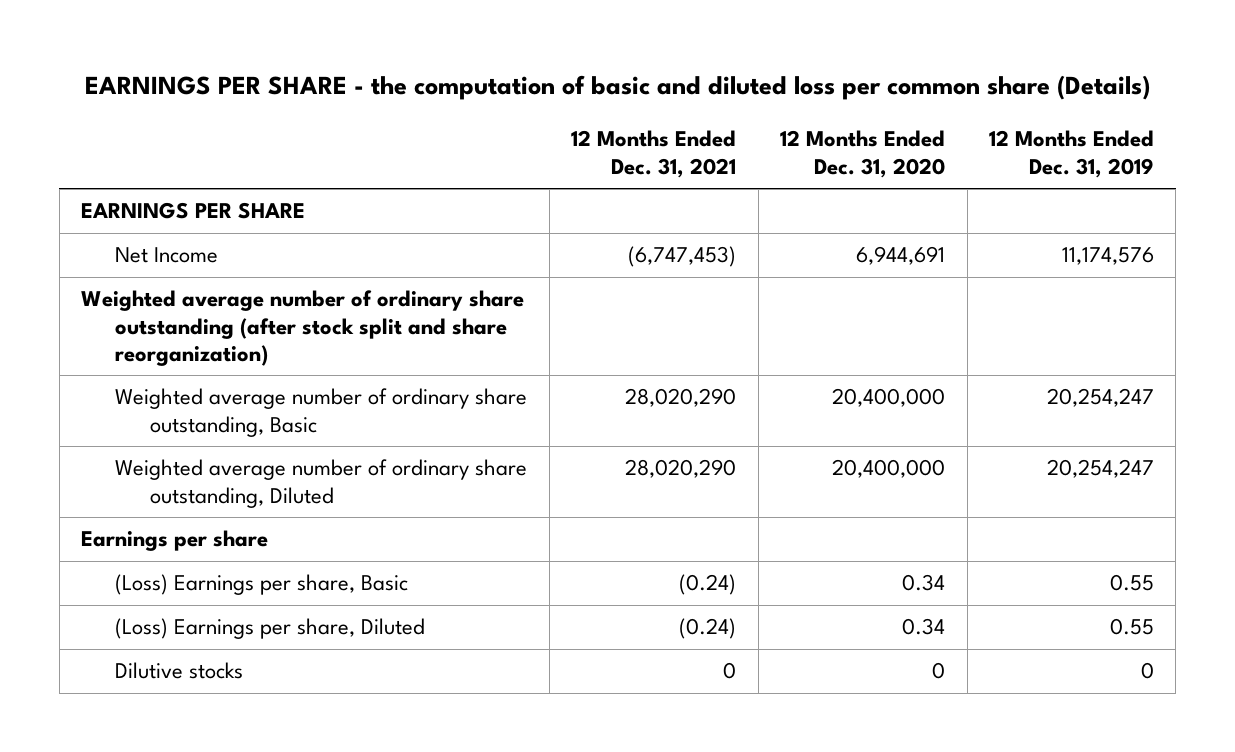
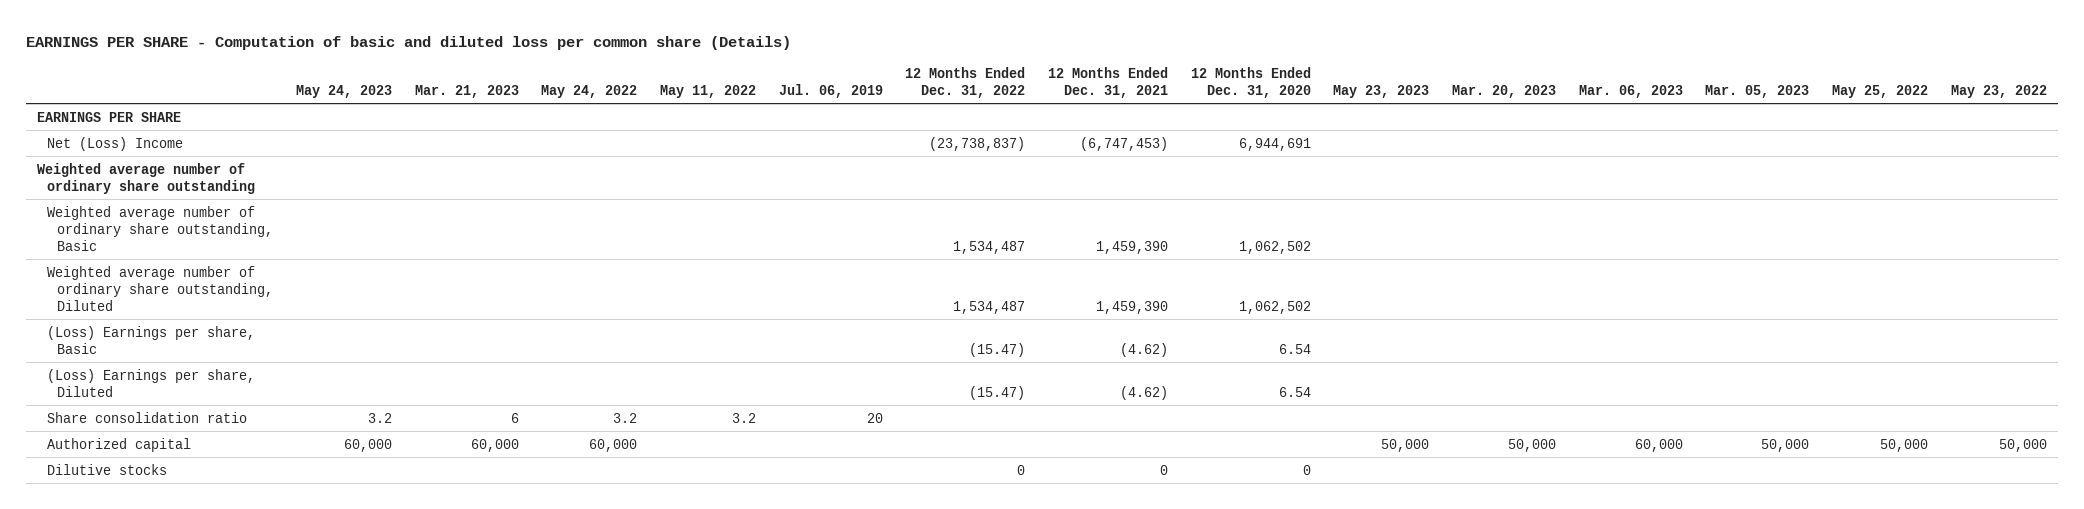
[84,75,1150,101] EARNINGS PER SHARE - the computation of basic and diluted loss per common share (Details) -> [26,35,792,50] EARNINGS PER SHARE - Computation of basic and diluted loss per common share (Details)
[989,130,1155,178] 12 Months Ended Dec. 31, 2019 -> none
none -> [296,84,393,98] May 24, 2023
none -> [414,84,519,98] Mar. 21, 2023
none -> [541,84,638,98] May 24, 2022
none -> [660,84,757,98] May 11, 2022
none -> [778,83,883,98] Jul. 06, 2019
none -> [905,66,1026,98] 12 Months Ended Dec. 31, 2022
none -> [1333,84,1430,98] May 23, 2023
none -> [1452,84,1557,98] Mar. 20, 2023
none -> [1578,84,1683,98] Mar. 06, 2023
none -> [1705,84,1810,98] Mar. 05, 2023
none -> [1832,84,1929,98] May 25, 2022
none -> [1950,84,2047,98] May 23, 2022
[81,530,269,552] Earnings per share -> none
[115,247,219,264] Net Income -> [47,136,184,151] Net (Loss) Income
[81,290,525,366] Weighted average number of ordinary share outstanding (after stock split and share reorganization) -> [37,162,256,194] Weighted average number of ordinary share outstanding
[625,388,737,408] 28,020,290 -> [1096,240,1169,254] 1,459,390
[832,388,946,408] 20,400,000 -> [1238,240,1311,254] 1,062,502
[625,459,737,479] 28,020,290 -> [1096,300,1169,314] 1,459,390
[832,459,946,479] 20,400,000 -> [1238,300,1311,314] 1,062,502
[679,574,737,596] (0.24) -> [1120,342,1169,357] (4.62)
[902,574,946,592] 0.34 -> [1278,343,1311,354] 6.54
[679,618,737,640] (0.24) -> [1120,385,1169,400] (4.62)
[902,618,946,636] 0.34 -> [1278,386,1311,397] 6.54
none -> [47,411,248,423] Share consolidation ratio
none -> [47,437,192,452] Authorized capital

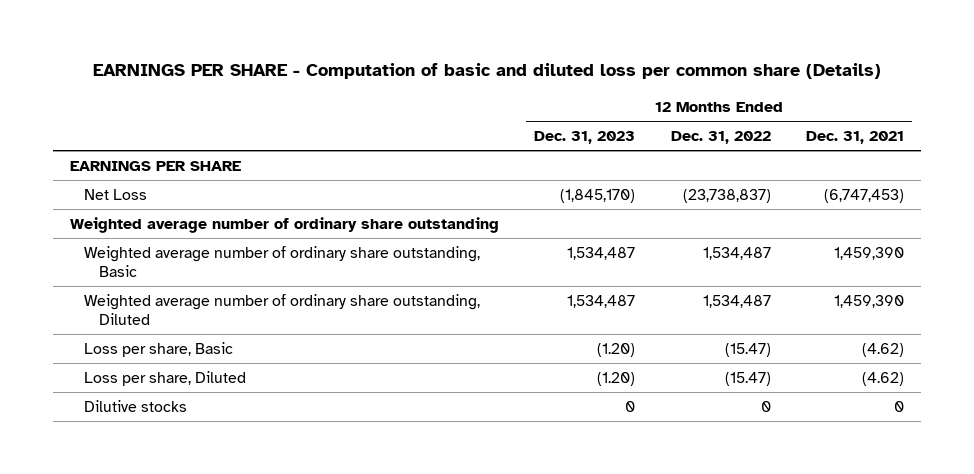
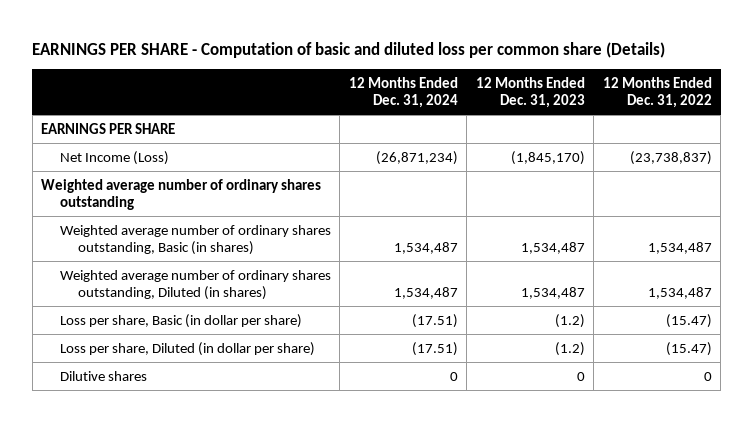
[805,130,904,144] Dec. 31, 2021 -> none
none -> [348,76,458,109] 12 Months Ended Dec. 31, 2024
[84,188,148,200] Net Loss -> [59,150,169,165] Net Income (Loss)
[70,216,500,233] Weighted average number of ordinary share outstanding -> [41,178,322,210] Weighted average number of ordinary shares outstanding
[84,245,481,277] Weighted average number of ordinary share outstanding, Basic -> [59,224,331,255] Weighted average number of ordinary shares outstanding, Basic (in shares)
[84,293,481,325] Weighted average number of ordinary share outstanding, Diluted -> [59,269,331,300] Weighted average number of ordinary shares outstanding, Diluted (in shares)
[84,341,234,357] Loss per share, Basic -> [59,313,302,328] Loss per share, Basic (in dollar per share)
[597,342,636,357] (1.20) -> [554,313,585,328] (1.2)
[84,370,247,386] Loss per share, Diluted -> [59,341,315,356] Loss per share, Diluted (in dollar per share)
[597,371,636,386] (1.20) -> [554,341,585,356] (1.2)
[84,399,188,412] Dilutive stocks -> [59,370,147,381] Dilutive shares

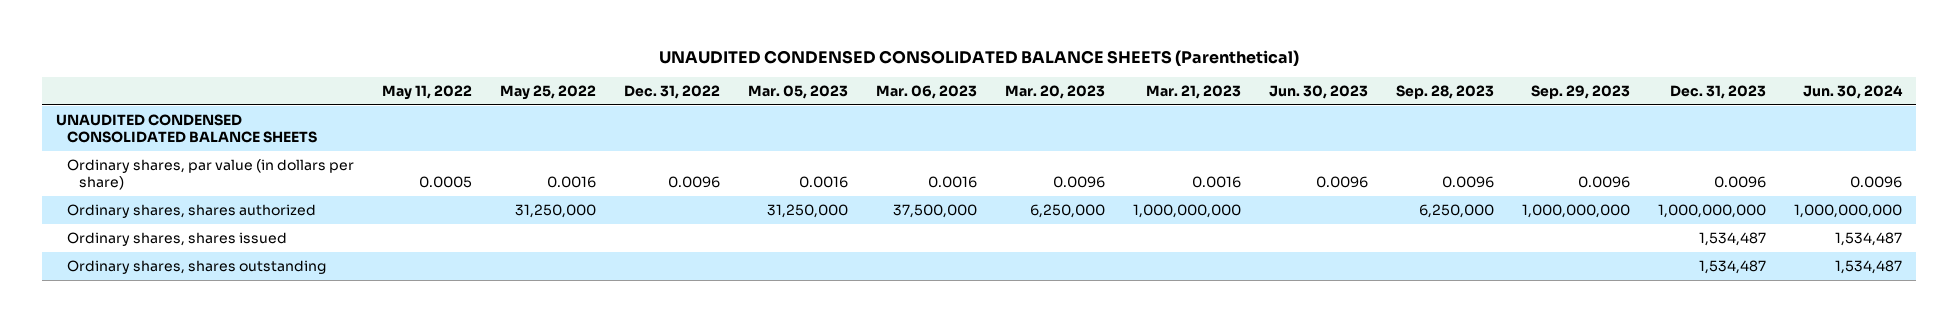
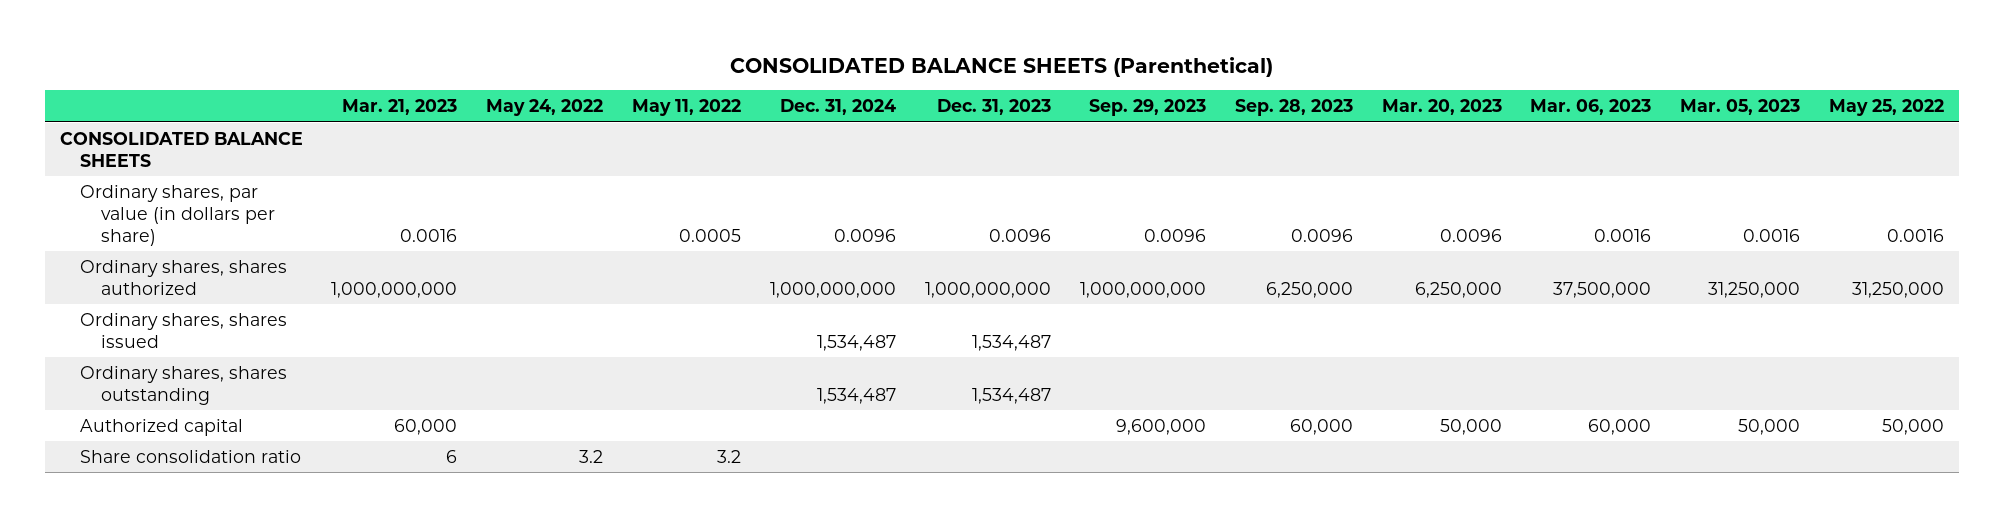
[658,50,1299,67] UNAUDITED CONDENSED CONSOLIDATED BALANCE SHEETS (Parenthetical) -> [729,56,1273,77] CONSOLIDATED BALANCE SHEETS (Parenthetical)
[624,85,721,100] Dec. 31, 2022 -> none
[1268,85,1368,100] Jun. 30, 2023 -> none
[1802,85,1903,100] Jun. 30, 2024 -> none
none -> [486,99,604,117] May 24, 2022
none -> [780,99,897,116] Dec. 31, 2024
[55,113,318,143] UNAUDITED CONDENSED CONSOLIDATED BALANCE SHEETS -> [59,131,303,167] CONSOLIDATED BALANCE SHEETS
none -> [80,418,244,436] Authorized capital
none -> [80,449,302,463] Share consolidation ratio

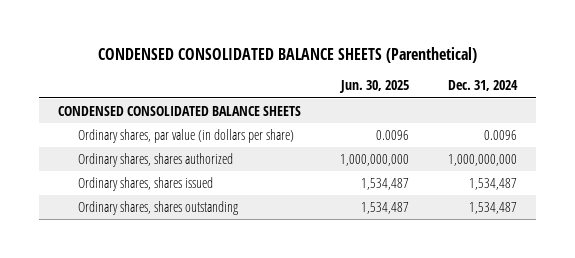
[729,56,1273,77] CONSOLIDATED BALANCE SHEETS (Parenthetical) -> [97,47,477,64] CONDENSED CONSOLIDATED BALANCE SHEETS (Parenthetical)
[342,99,458,116] Mar. 21, 2023 -> none
[486,99,604,117] May 24, 2022 -> none
[632,99,742,117] May 11, 2022 -> none
[936,99,1051,116] Dec. 31, 2023 -> none
[1088,99,1206,117] Sep. 29, 2023 -> none
[1234,99,1353,117] Sep. 28, 2023 -> none
[1381,99,1502,116] Mar. 20, 2023 -> none
[1530,99,1652,116] Mar. 06, 2023 -> none
[1680,99,1801,116] Mar. 05, 2023 -> none
[1829,99,1945,117] May 25, 2022 -> none
none -> [339,80,410,94] Jun. 30, 2025
[59,131,303,167] CONSOLIDATED BALANCE SHEETS -> [58,105,302,116] CONDENSED CONSOLIDATED BALANCE SHEETS
[80,418,244,436] Authorized capital -> none
[80,449,302,463] Share consolidation ratio -> none

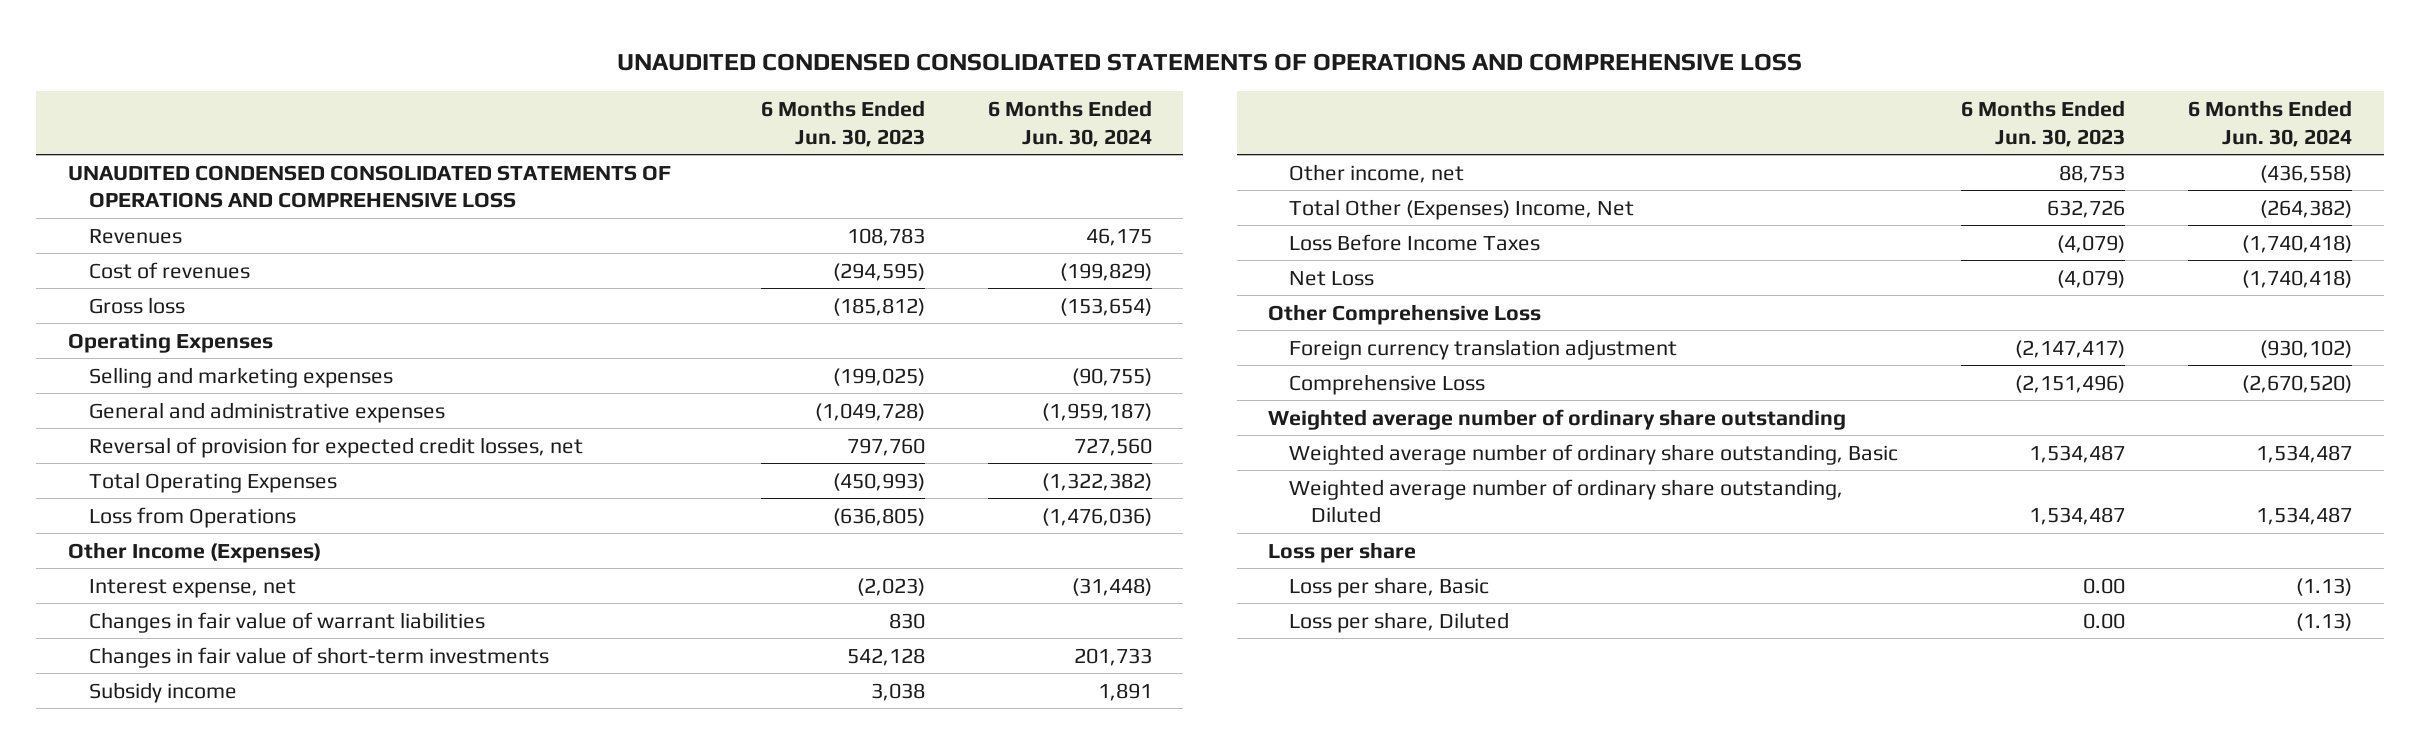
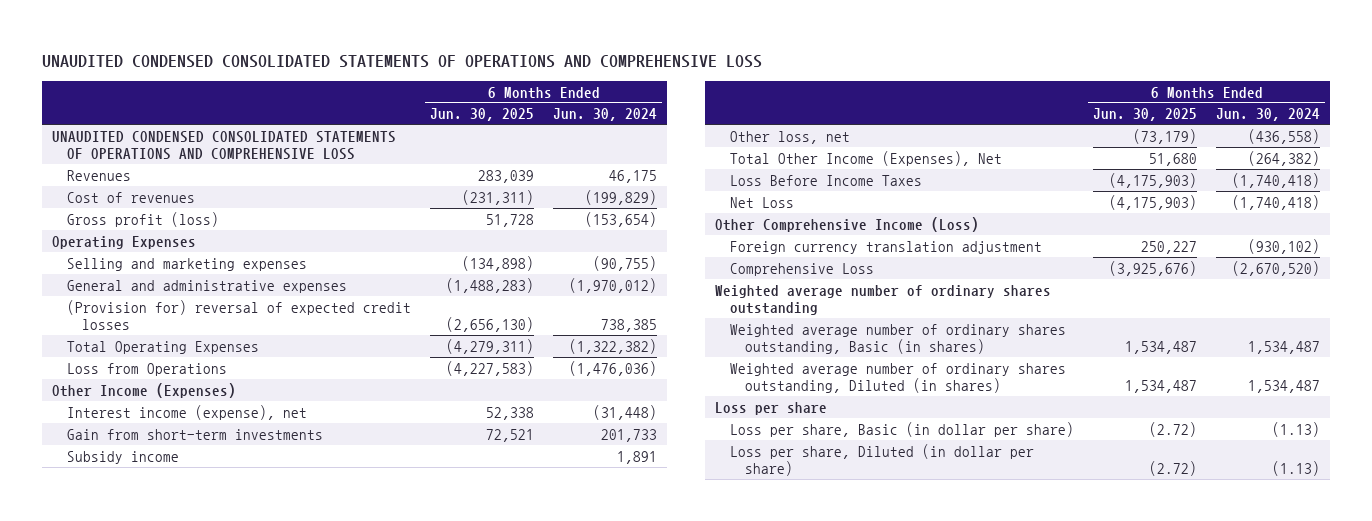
[760,99,925,147] 6 Months Ended Jun. 30, 2023 -> none
none -> [430,108,535,122] Jun. 30, 2025
[88,296,185,314] Gross loss -> [66,211,219,227] Gross profit (loss)
[1041,402,1152,421] (1,959,187) -> [569,277,658,293] (1,970,012)
[88,436,583,458] Reversal of provision for expected credit losses, net -> [66,299,411,331] (Provision for) reversal of expected credit losses
[1073,437,1152,456] 727,560 -> [601,319,658,333] 738,385
[88,611,485,633] Changes in fair value of warrant liabilities -> none
[88,578,296,598] Interest expense, net -> [66,404,307,420] Interest income (expense), net
[88,646,549,668] Changes in fair value of short-term investments -> [66,428,323,440] Gain from short-term investments
[1289,163,1465,183] Other income, net -> [729,130,850,144] Other loss, net
[1289,198,1635,220] Total Other (Expenses) Income, Net -> [729,150,1002,166] Total Other Income (Expenses), Net
[1268,303,1542,325] Other Comprehensive Loss -> [714,216,979,232] Other Comprehensive Income (Loss)
[1268,408,1847,430] Weighted average number of ordinary share outstanding -> [714,284,1051,316] Weighted average number of ordinary shares outstanding
[1289,443,1899,465] Weighted average number of ordinary share outstanding, Basic -> [729,323,1066,355] Weighted average number of ordinary shares outstanding, Basic (in shares)
[1289,478,1844,524] Weighted average number of ordinary share outstanding, Diluted -> [729,362,1066,394] Weighted average number of ordinary shares outstanding, Diluted (in shares)
[1289,576,1490,598] Loss per share, Basic -> [729,421,1074,437] Loss per share, Basic (in dollar per share)
[1289,611,1510,633] Loss per share, Diluted -> [729,443,1034,477] Loss per share, Diluted (in dollar per share)

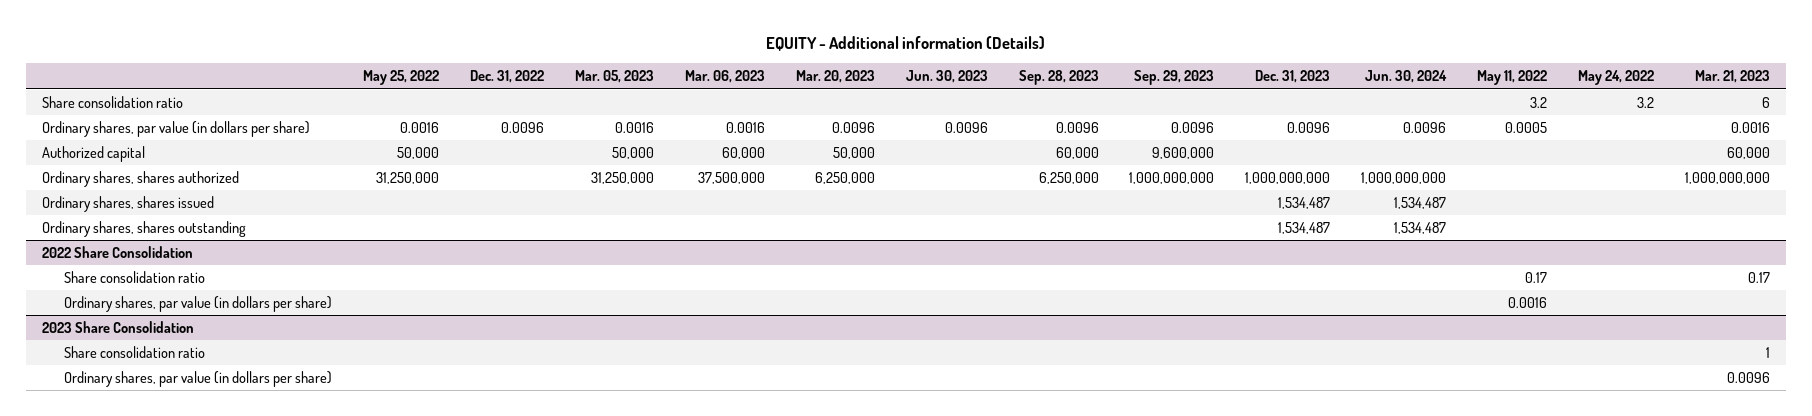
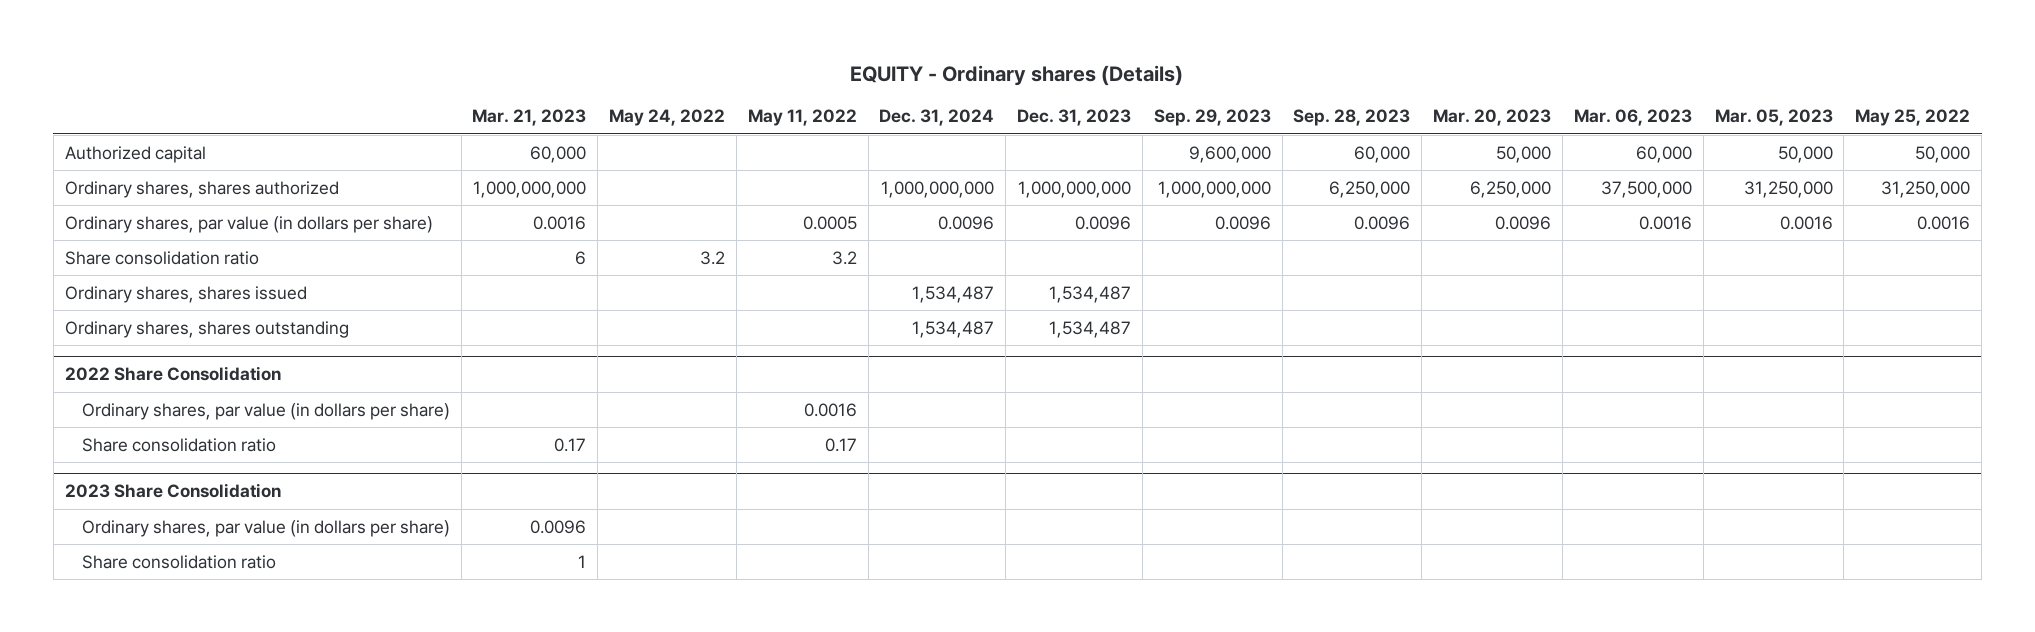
[765,35,1045,51] EQUITY - Additional information (Details) -> [850,64,1184,86] EQUITY - Ordinary shares (Details)
[469,70,544,84] Dec. 31, 2022 -> none
[905,70,988,84] Jun. 30, 2023 -> none
[1365,70,1448,84] Jun. 30, 2024 -> none
none -> [879,109,995,127] Dec. 31, 2024
[41,121,310,138] Ordinary shares, par value (in dollars per share) -> [64,215,433,233] Ordinary shares, par value (in dollars per share)
[41,96,183,109] Share consolidation ratio -> [64,250,259,265] Share consolidation ratio
[63,271,205,284] Share consolidation ratio -> [81,437,276,452] Share consolidation ratio
[63,346,205,359] Share consolidation ratio -> [81,554,276,569] Share consolidation ratio

